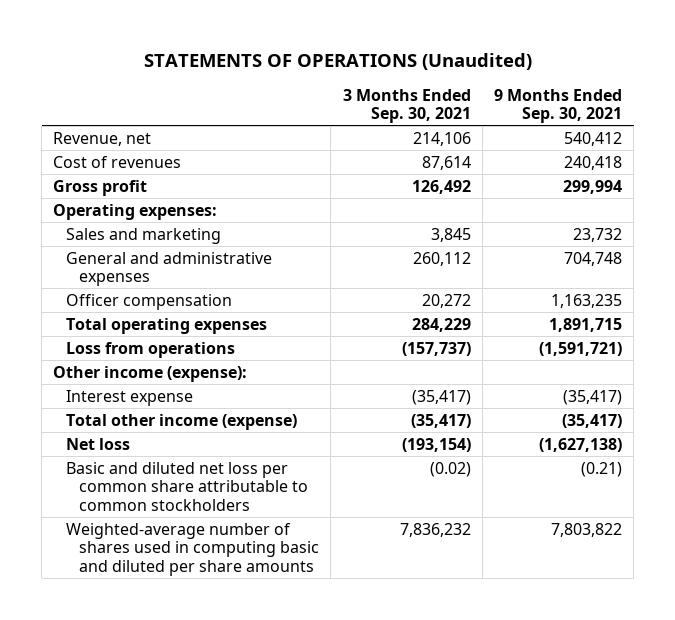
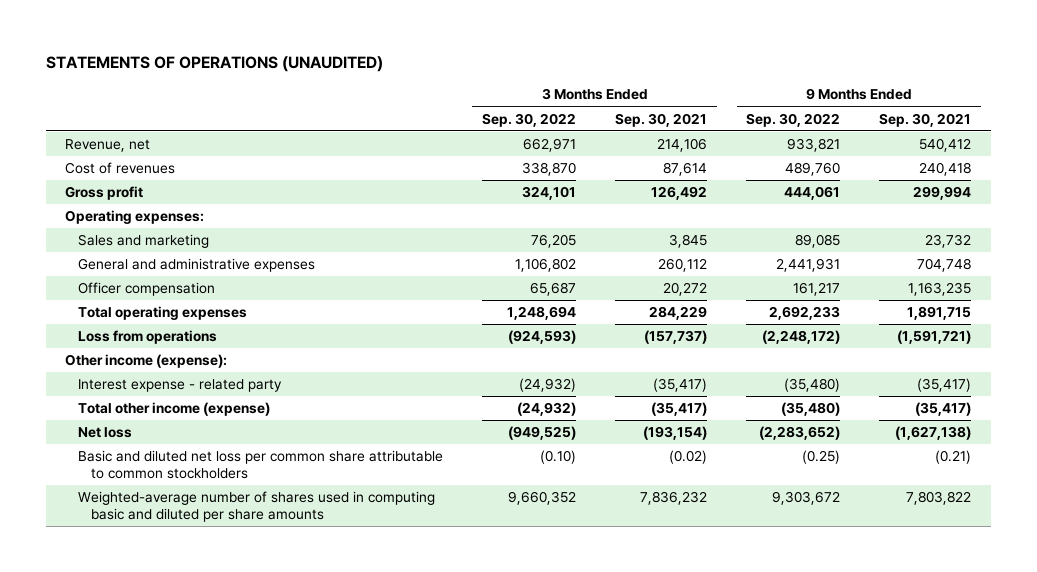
[143,52,532,70] STATEMENTS OF OPERATIONS (Unaudited) -> [45,55,383,72] STATEMENTS OF OPERATIONS (UNAUDITED)
none -> [482,112,577,127] Sep. 30, 2022
none -> [746,112,841,127] Sep. 30, 2022
[66,389,194,406] Interest expense -> [78,379,283,393] Interest expense - related party

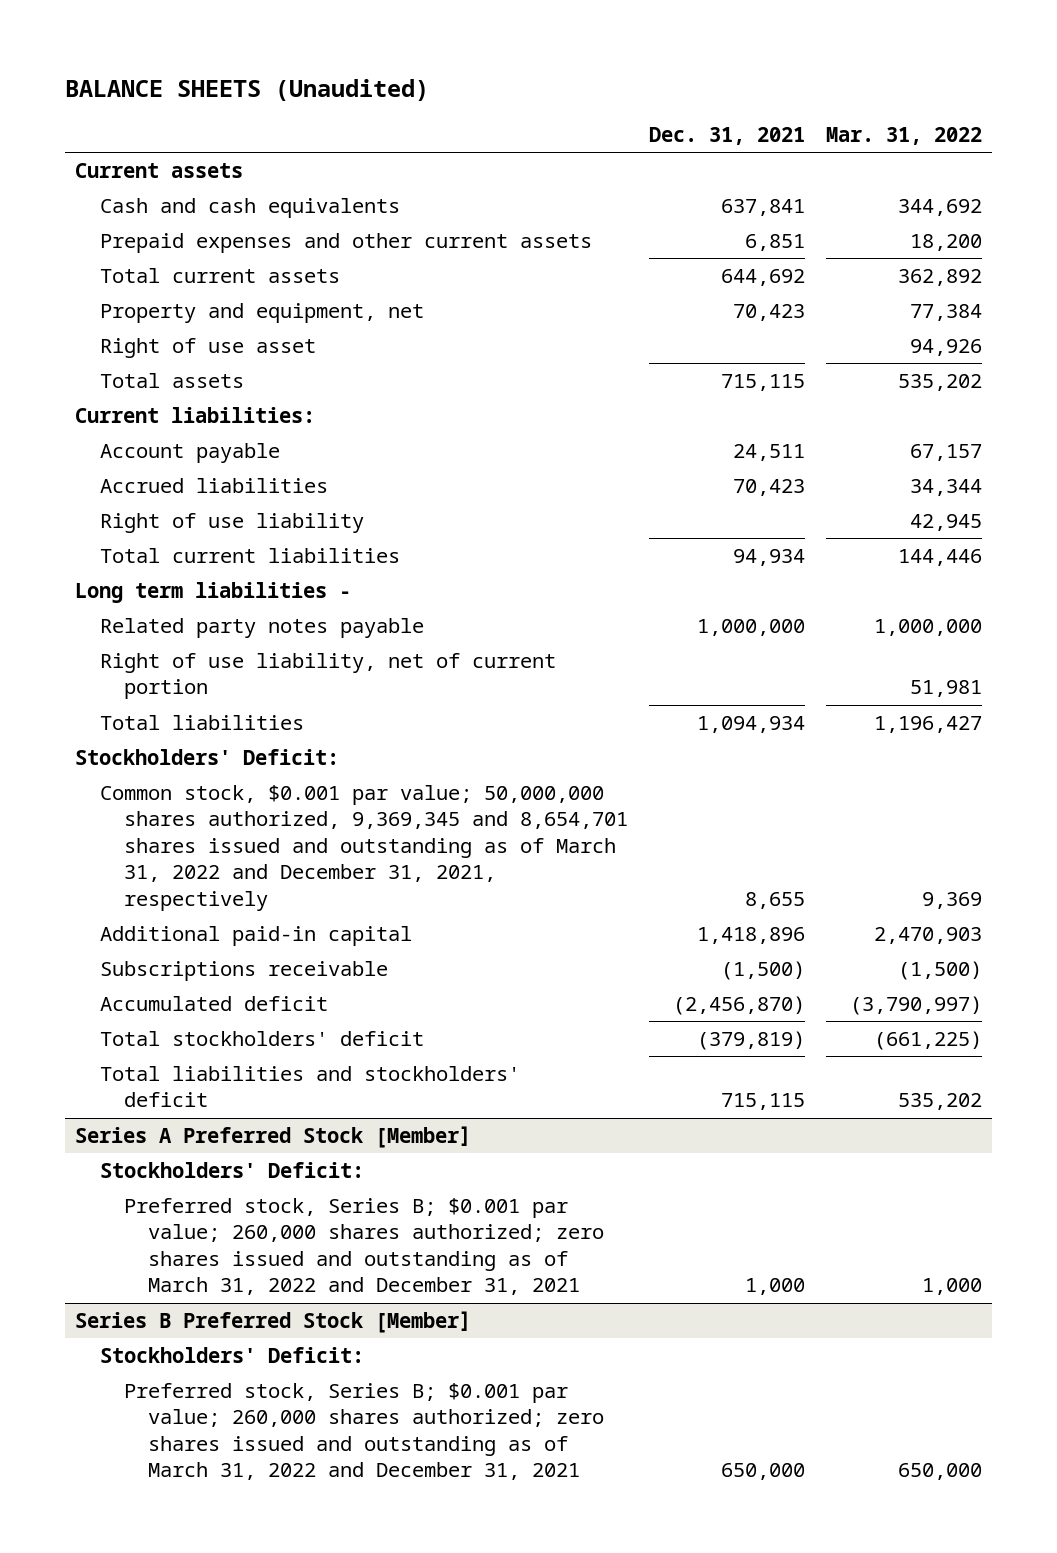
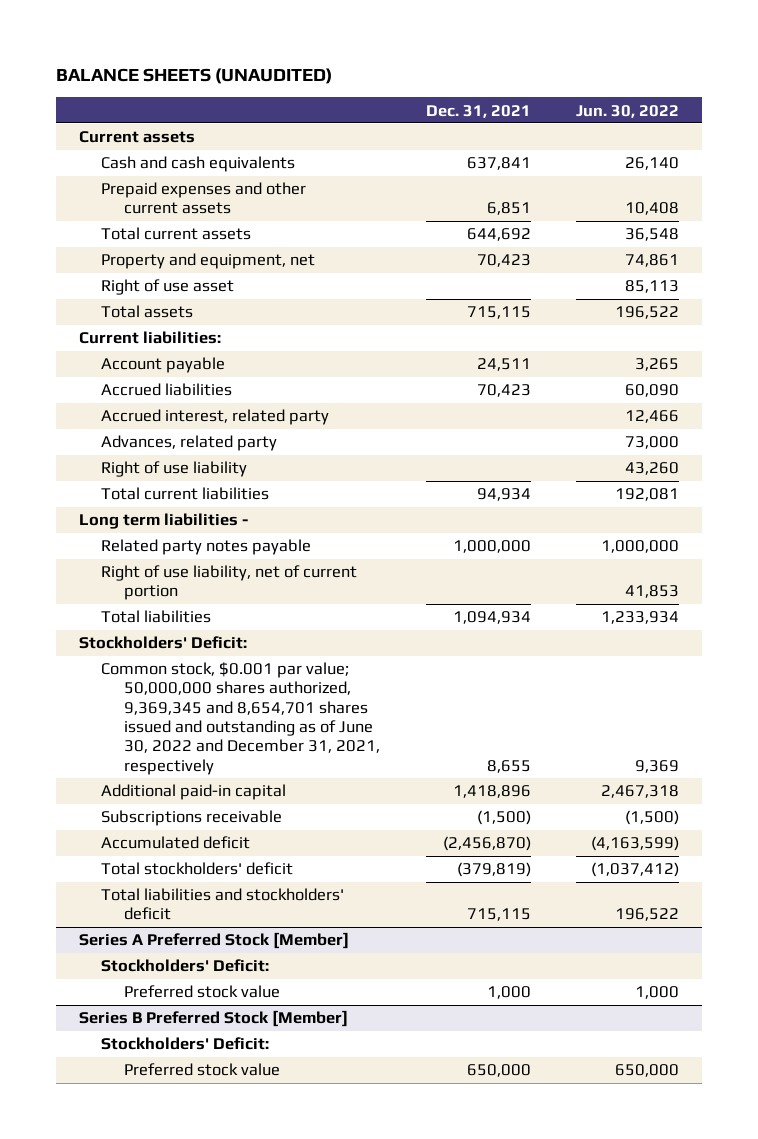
[64,78,429,101] BALANCE SHEETS (Unaudited) -> [55,68,332,85] BALANCE SHEETS (UNAUDITED)
[825,127,982,146] Mar. 31, 2022 -> none
none -> [576,104,680,118] Jun. 30, 2022
none -> [101,409,330,426] Accrued interest, related party
none -> [101,435,278,452] Advances, related party
[99,785,628,911] Common stock, $0.001 par value; 50,000,000 shares authorized, 9,369,345 and 8,654,701 shares issued and outstanding as of March 31, 2022 and December 31, 2021, respectively -> [101,662,381,775] Common stock, $0.001 par value; 50,000,000 shares authorized, 9,369,345 and 8,654,701 shares issued and outstanding as of June 30, 2022 and December 31, 2021, respectively
[123,1198,605,1296] Preferred stock, Series B; $0.001 par value; 260,000 shares authorized; zero shares issued and outstanding as of March 31, 2022 and December 31, 2021 -> [124,985,281,999] Preferred stock value
[123,1383,605,1481] Preferred stock, Series B; $0.001 par value; 260,000 shares authorized; zero shares issued and outstanding as of March 31, 2022 and December 31, 2021 -> [124,1063,281,1077] Preferred stock value

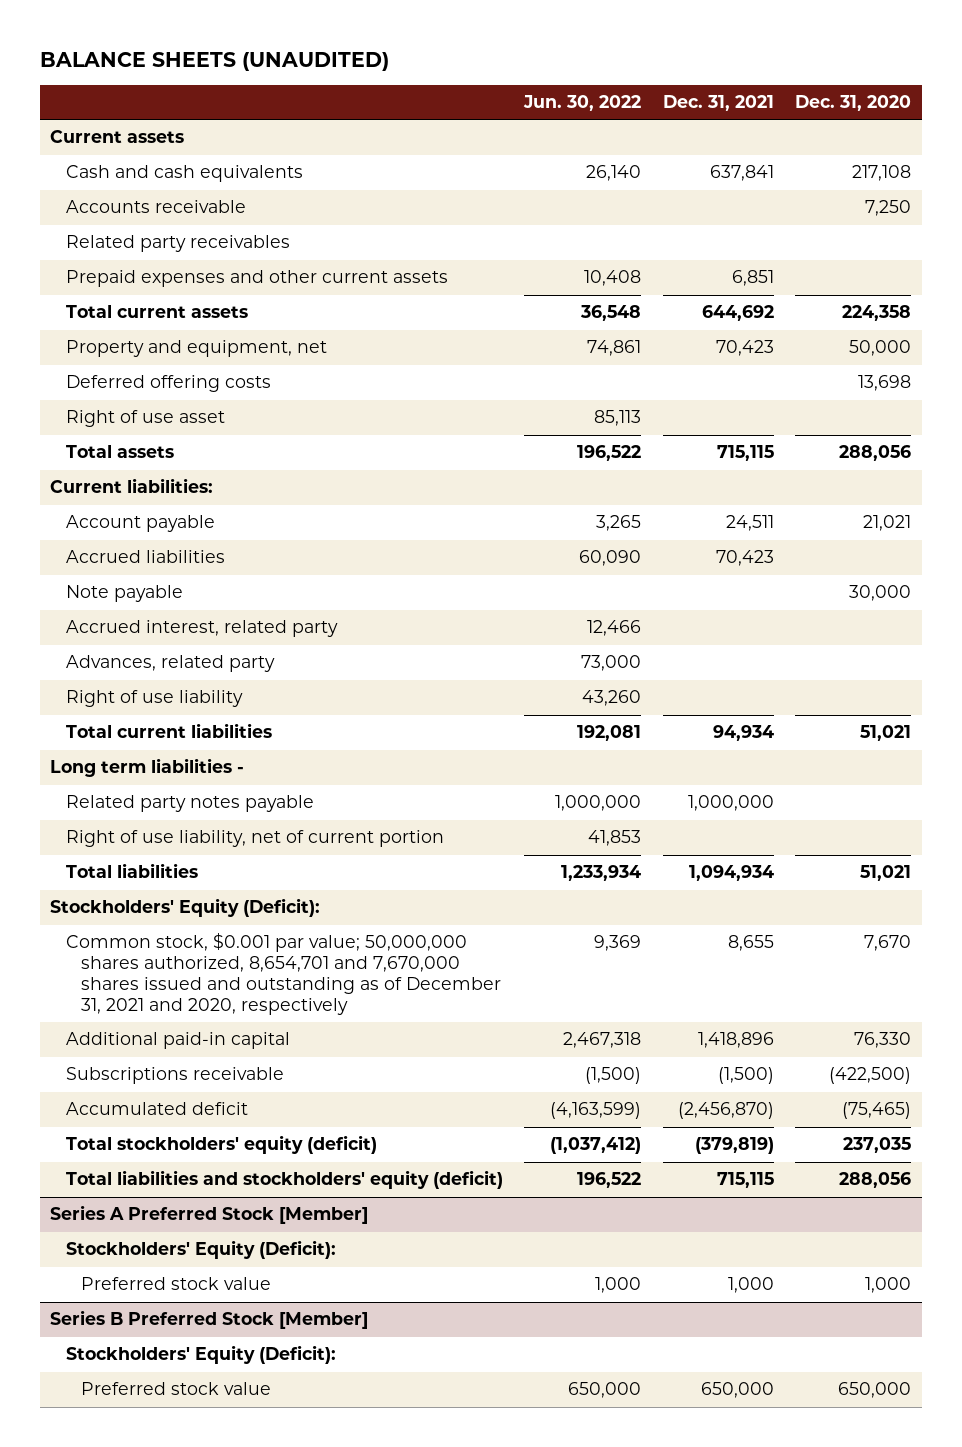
none -> [795,95,912,112] Dec. 31, 2020
none -> [65,200,246,214] Accounts receivable
none -> [65,235,290,253] Related party receivables
none -> [65,375,271,393] Deferred offering costs
none -> [65,585,183,603] Note payable
[78,636,247,650] Stockholders' Deficit: -> [50,898,321,918] Stockholders' Equity (Deficit):
[101,662,381,775] Common stock, $0.001 par value; 50,000,000 shares authorized, 9,369,345 and 8,654,701 shares issued and outstanding as of June 30, 2022 and December 31, 2021, respectively -> [65,933,502,1016] Common stock, $0.001 par value; 50,000,000 shares authorized, 8,654,701 and 7,670,000 shares issued and outstanding as of December 31, 2021 and 2020, respectively
[101,862,294,876] Total stockholders' deficit -> [65,1135,377,1155] Total stockholders' equity (deficit)
[101,888,345,921] Total liabilities and stockholders' deficit -> [65,1170,503,1190] Total liabilities and stockholders' equity (deficit)
[101,959,270,973] Stockholders' Deficit: -> [65,1240,336,1260] Stockholders' Equity (Deficit):
[101,1037,270,1051] Stockholders' Deficit: -> [65,1345,336,1365] Stockholders' Equity (Deficit):

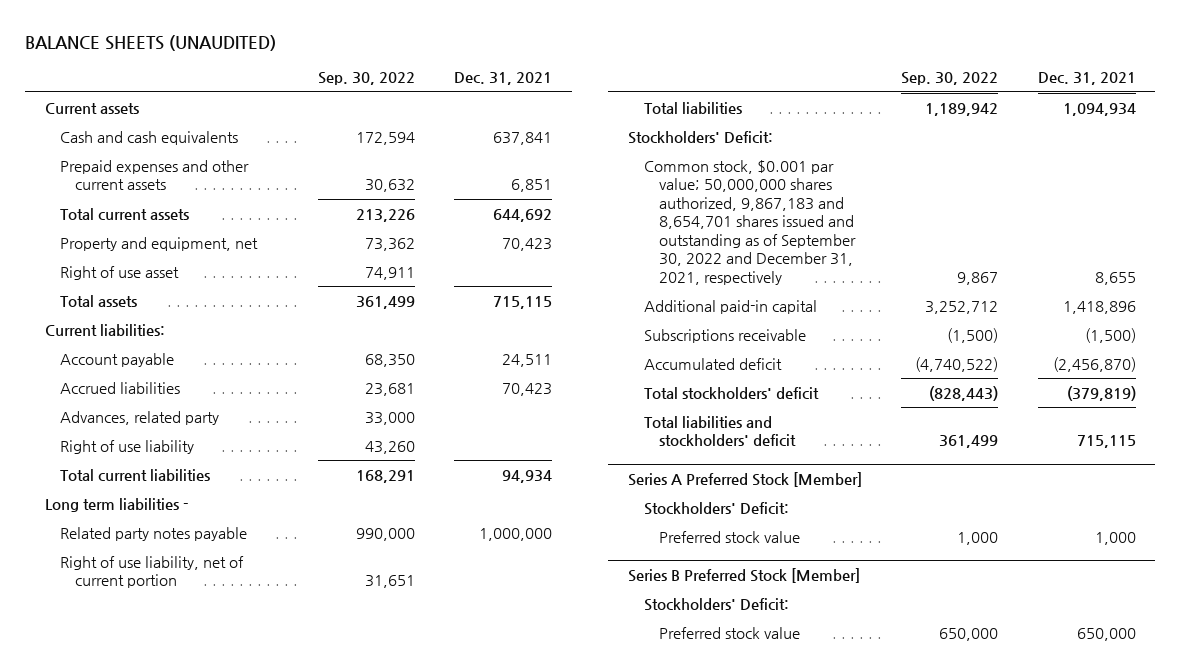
[523,95,642,112] Jun. 30, 2022 -> none
[795,95,912,112] Dec. 31, 2020 -> none
none -> [317,72,415,86] Sep. 30, 2022
[65,200,246,214] Accounts receivable -> none
[65,235,290,253] Related party receivables -> none
[65,375,271,393] Deferred offering costs -> none
[65,585,183,603] Note payable -> none
[65,620,338,638] Accrued interest, related party -> none
[50,898,321,918] Stockholders' Equity (Deficit): -> [628,130,774,144] Stockholders' Deficit:
[65,933,502,1016] Common stock, $0.001 par value; 50,000,000 shares authorized, 8,654,701 and 7,670,000 shares issued and outstanding as of December 31, 2021 and 2020, respectively -> [643,159,856,285] Common stock, $0.001 par value; 50,000,000 shares authorized, 9,867,183 and 8,654,701 shares issued and outstanding as of September 30, 2022 and December 31, 2021, respectively
[65,1135,377,1155] Total stockholders' equity (deficit) -> [643,386,819,399] Total stockholders' deficit
[65,1170,503,1190] Total liabilities and stockholders' equity (deficit) -> [643,415,796,447] Total liabilities and stockholders' deficit
[65,1240,336,1260] Stockholders' Equity (Deficit): -> [643,501,789,515] Stockholders' Deficit:
[65,1345,336,1365] Stockholders' Equity (Deficit): -> [643,597,789,611] Stockholders' Deficit:

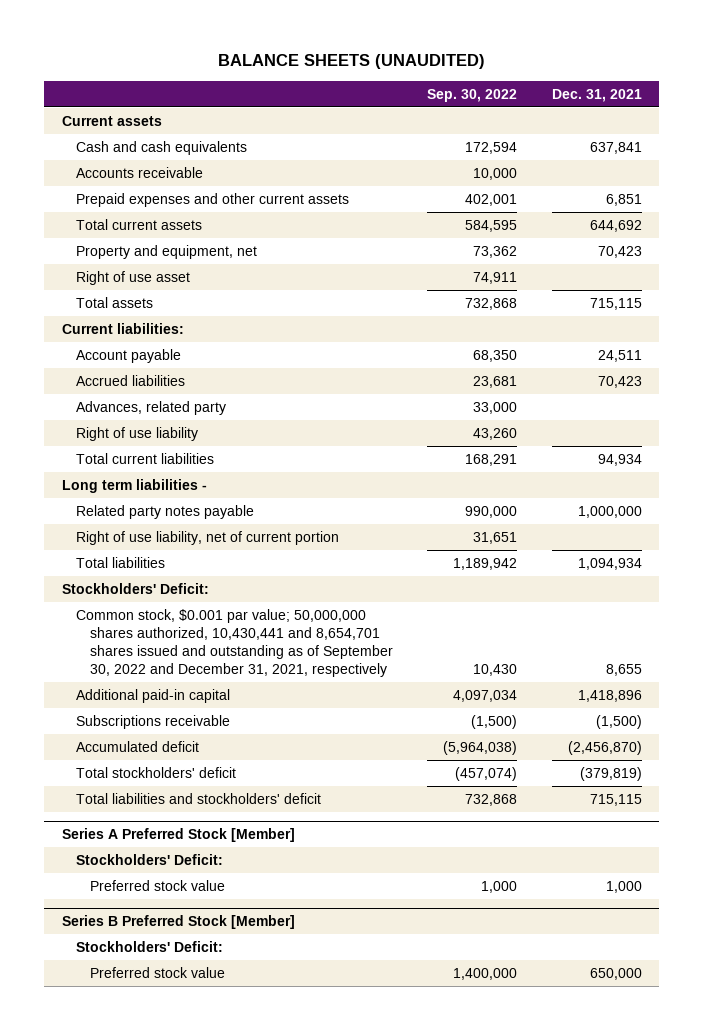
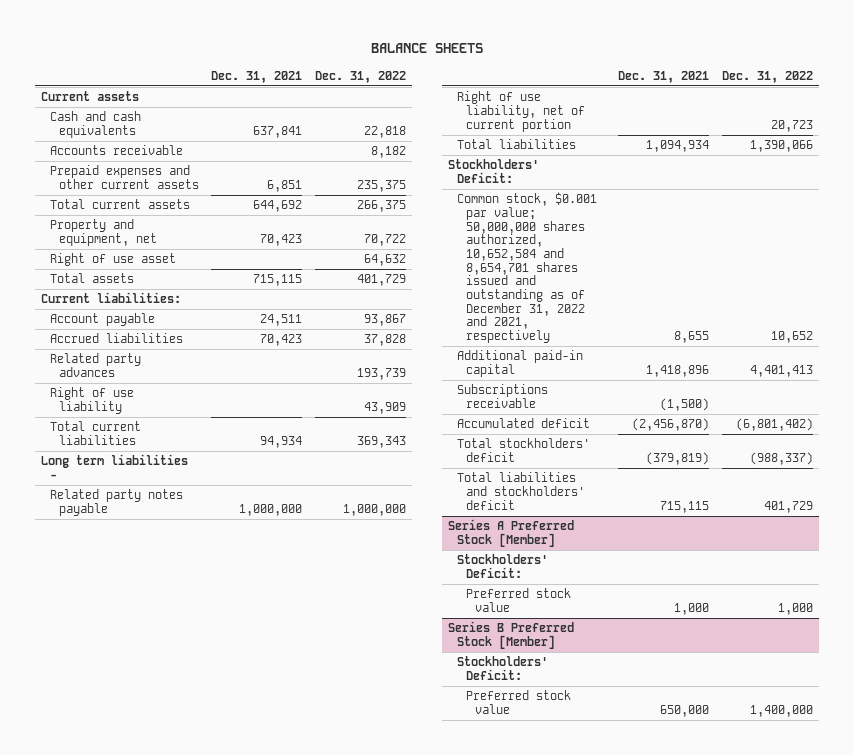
[217,54,485,70] BALANCE SHEETS (UNAUDITED) -> [371,43,484,54] BALANCE SHEETS
[427,88,518,102] Sep. 30, 2022 -> none
none -> [314,70,406,83] Dec. 31, 2022
[75,401,226,416] Advances, related party -> [50,353,142,377] Related party advances
[75,609,393,678] Common stock, $0.001 par value; 50,000,000 shares authorized, 10,430,441 and 8,654,701 shares issued and outstanding as of September 30, 2022 and December 31, 2021, respectively -> [456,192,597,343] Common stock, $0.001 par value; 50,000,000 shares authorized, 10,652,584 and 8,654,701 shares issued and outstanding as of December 31, 2022 and 2021, respectively

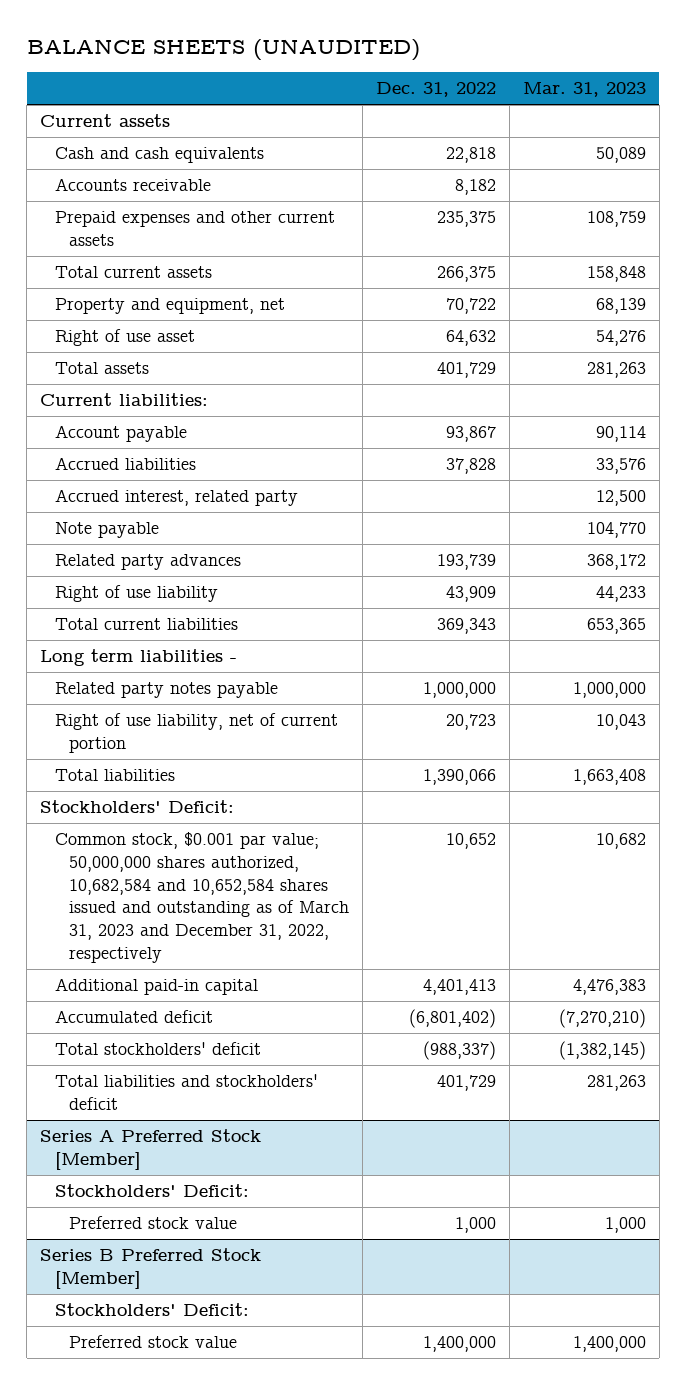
[371,43,484,54] BALANCE SHEETS -> [26,39,420,62] BALANCE SHEETS (UNAUDITED)
[211,70,303,83] Dec. 31, 2021 -> none
none -> [522,82,646,98] Mar. 31, 2023
none -> [54,489,298,507] Accrued interest, related party
none -> [54,522,159,539] Note payable
[456,192,597,343] Common stock, $0.001 par value; 50,000,000 shares authorized, 10,652,584 and 8,654,701 shares issued and outstanding as of December 31, 2022 and 2021, respectively -> [54,832,349,963] Common stock, $0.001 par value; 50,000,000 shares authorized, 10,682,584 and 10,652,584 shares issued and outstanding as of March 31, 2023 and December 31, 2022, respectively
[456,384,548,408] Subscriptions receivable -> none

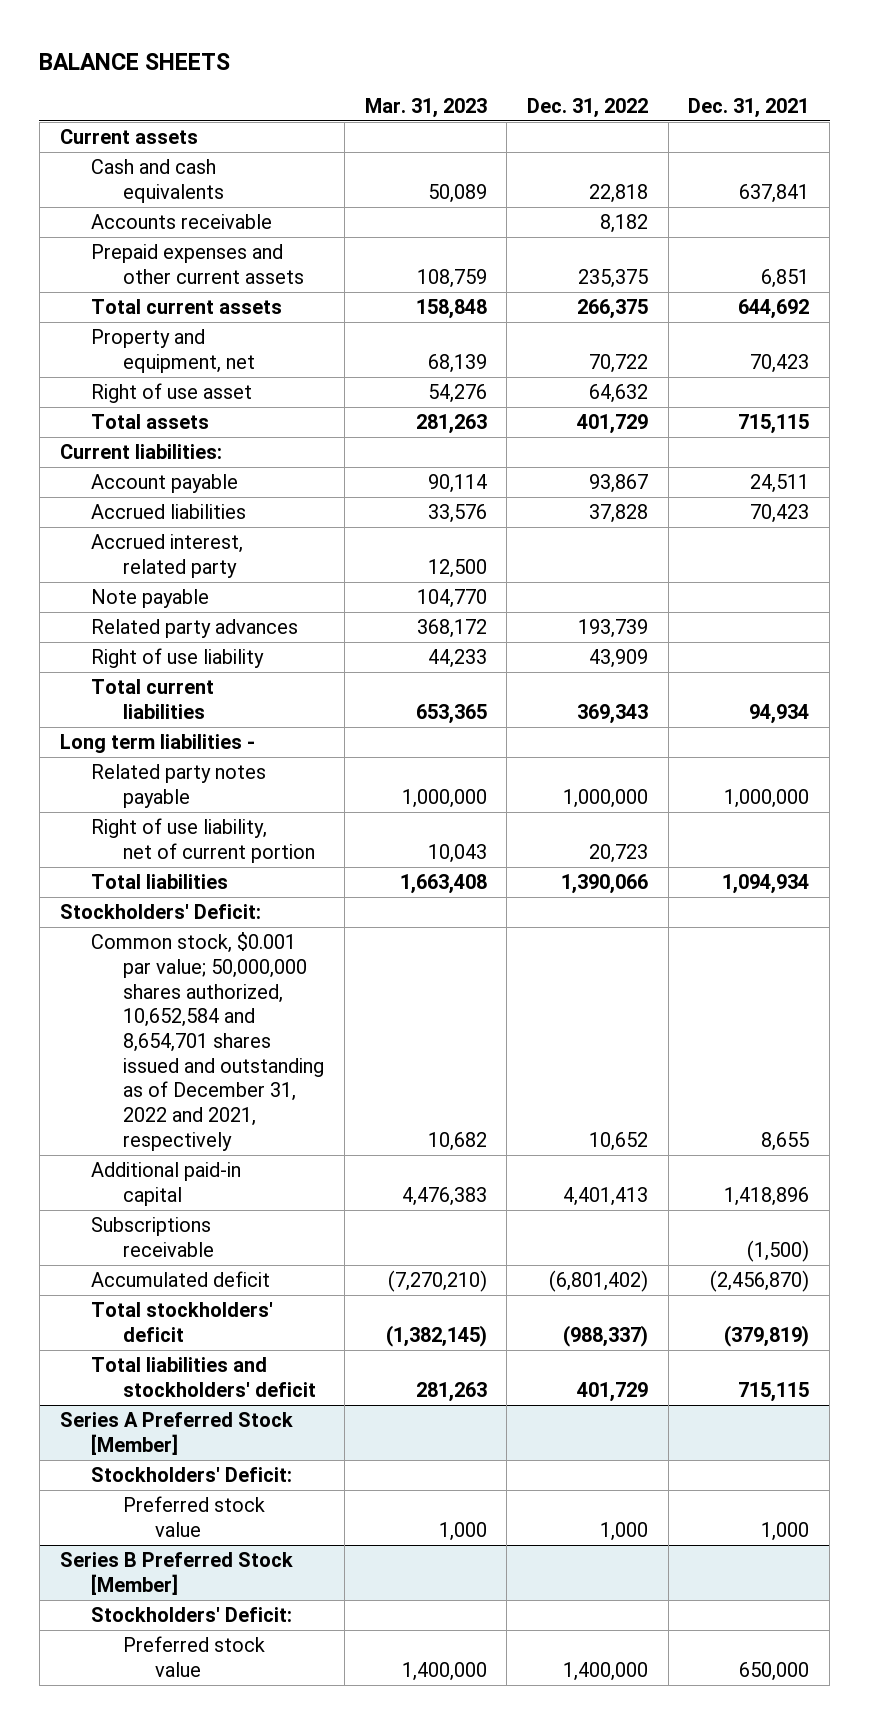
[26,39,420,62] BALANCE SHEETS (UNAUDITED) -> [39,53,231,71] BALANCE SHEETS
none -> [688,97,810,118] Dec. 31, 2021
[54,832,349,963] Common stock, $0.001 par value; 50,000,000 shares authorized, 10,682,584 and 10,652,584 shares issued and outstanding as of March 31, 2023 and December 31, 2022, respectively -> [91,932,325,1151] Common stock, $0.001 par value; 50,000,000 shares authorized, 10,652,584 and 8,654,701 shares issued and outstanding as of December 31, 2022 and 2021, respectively
none -> [91,1217,215,1257] Subscriptions receivable

